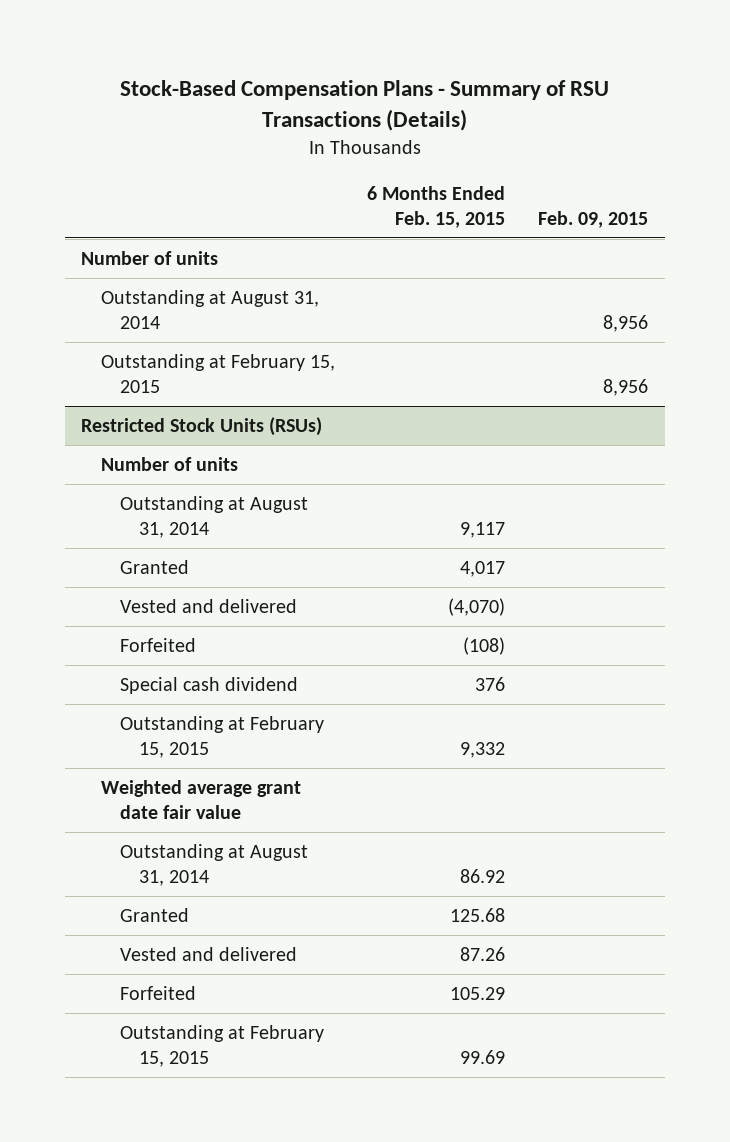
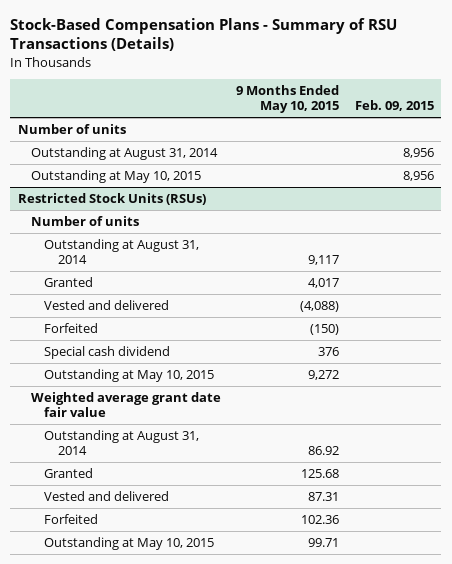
[367,185,506,228] 6 Months Ended Feb. 15, 2015 -> none
none -> [236,85,340,114] 9 Months Ended May 10, 2015
[100,353,335,393] Outstanding at February 15, 2015 -> [31,170,202,184] Outstanding at May 10, 2015
[119,715,324,758] Outstanding at February 15, 2015 -> [44,369,215,383] Outstanding at May 10, 2015
[119,1024,324,1067] Outstanding at February 15, 2015 -> [44,537,215,551] Outstanding at May 10, 2015

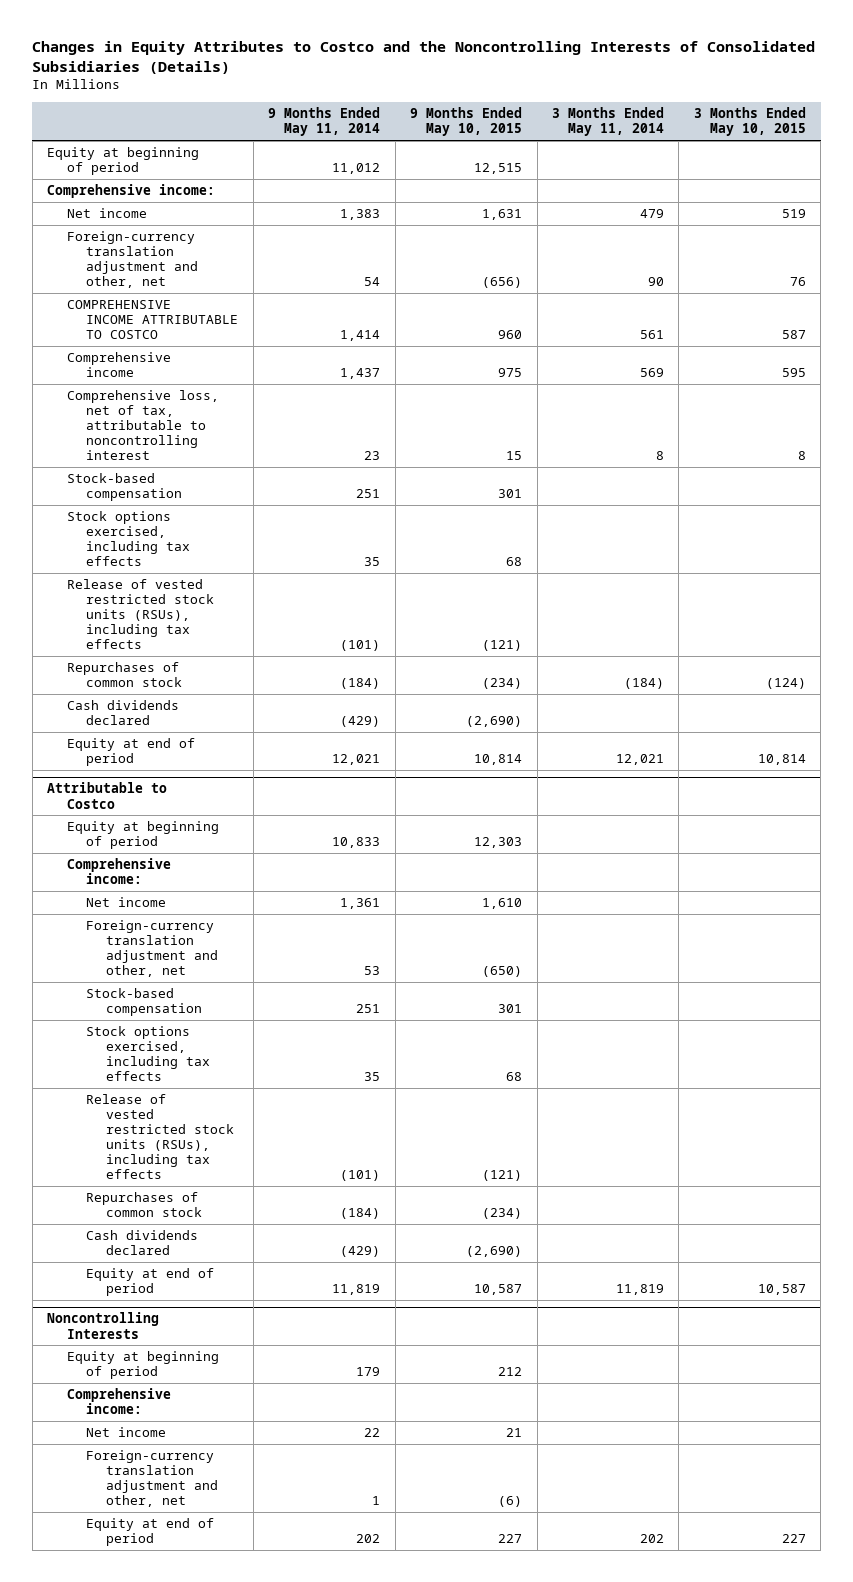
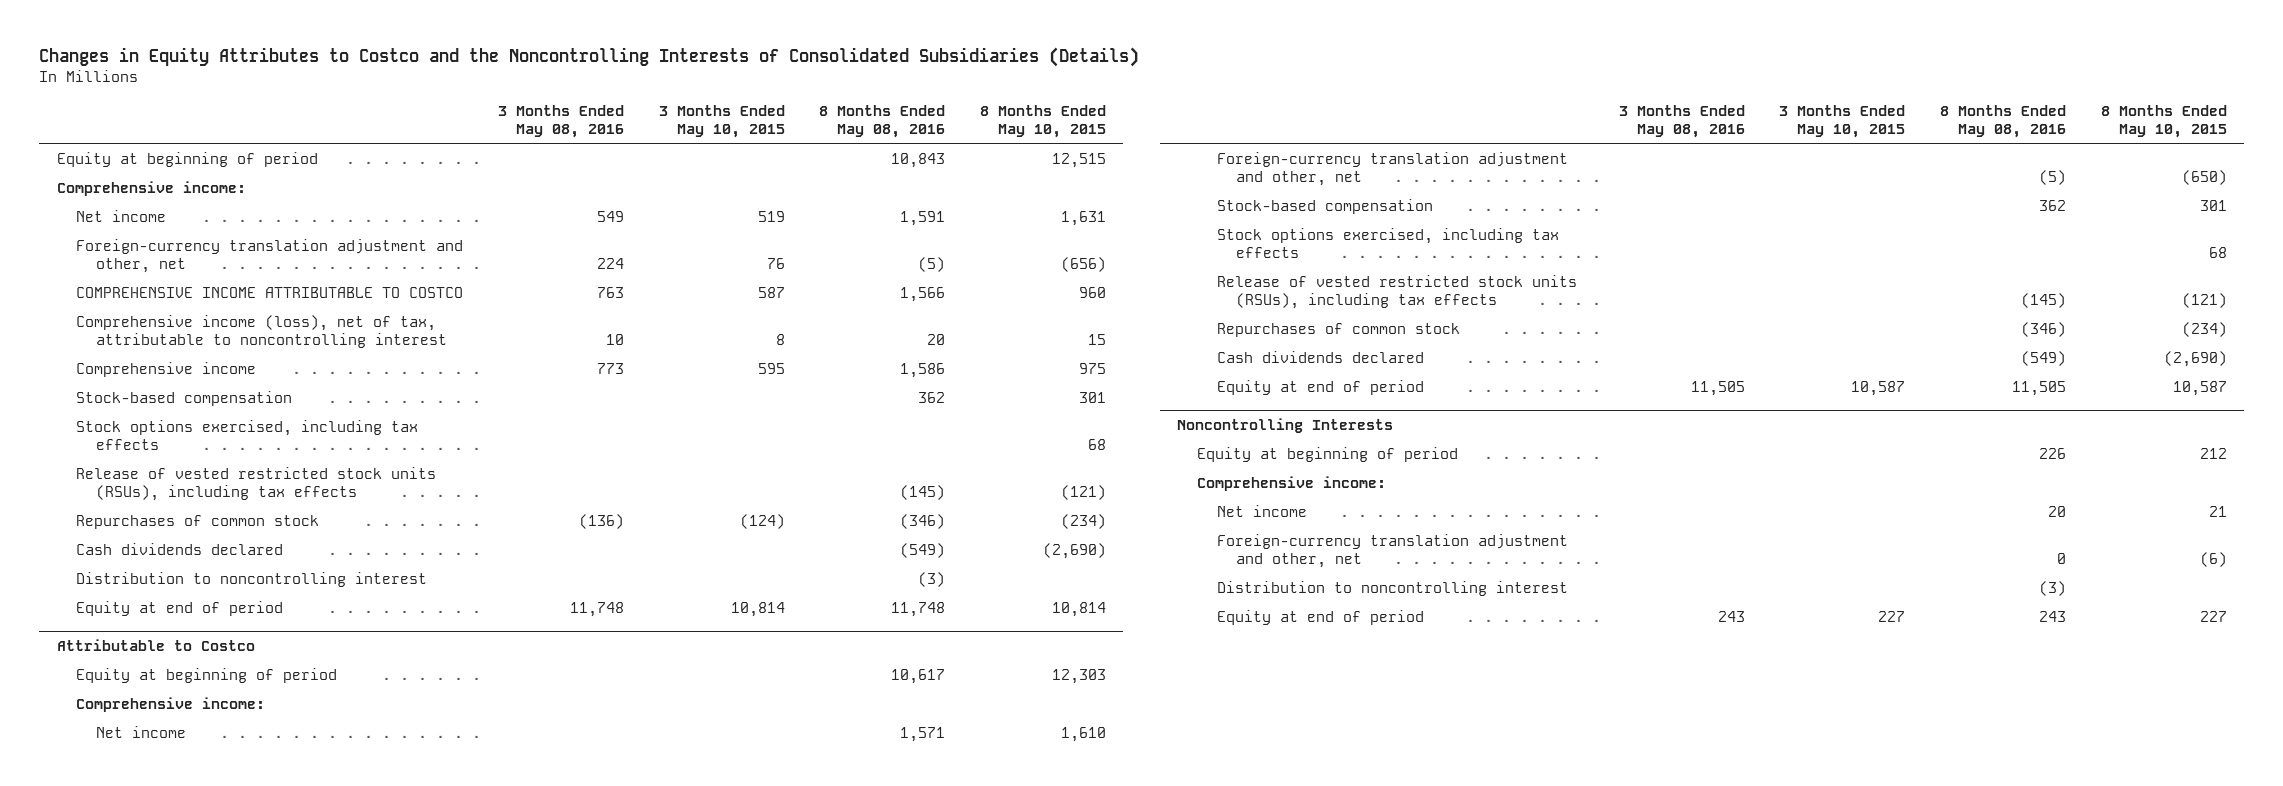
[268,107,381,137] 9 Months Ended May 11, 2014 -> none
[410,107,523,137] 9 Months Ended May 10, 2015 -> none
[551,107,664,137] 3 Months Ended May 11, 2014 -> none
none -> [497,104,624,138] 3 Months Ended May 08, 2016
none -> [819,104,946,138] 8 Months Ended May 08, 2016
none -> [980,104,1107,138] 8 Months Ended May 10, 2015
none -> [76,314,447,348] Comprehensive income (loss), net of tax, attributable to noncontrolling interest
[66,389,219,461] Comprehensive loss, net of tax, attributable to noncontrolling interest -> none
none -> [76,571,428,587] Distribution to noncontrolling interest
none -> [1216,580,1568,596] Distribution to noncontrolling interest

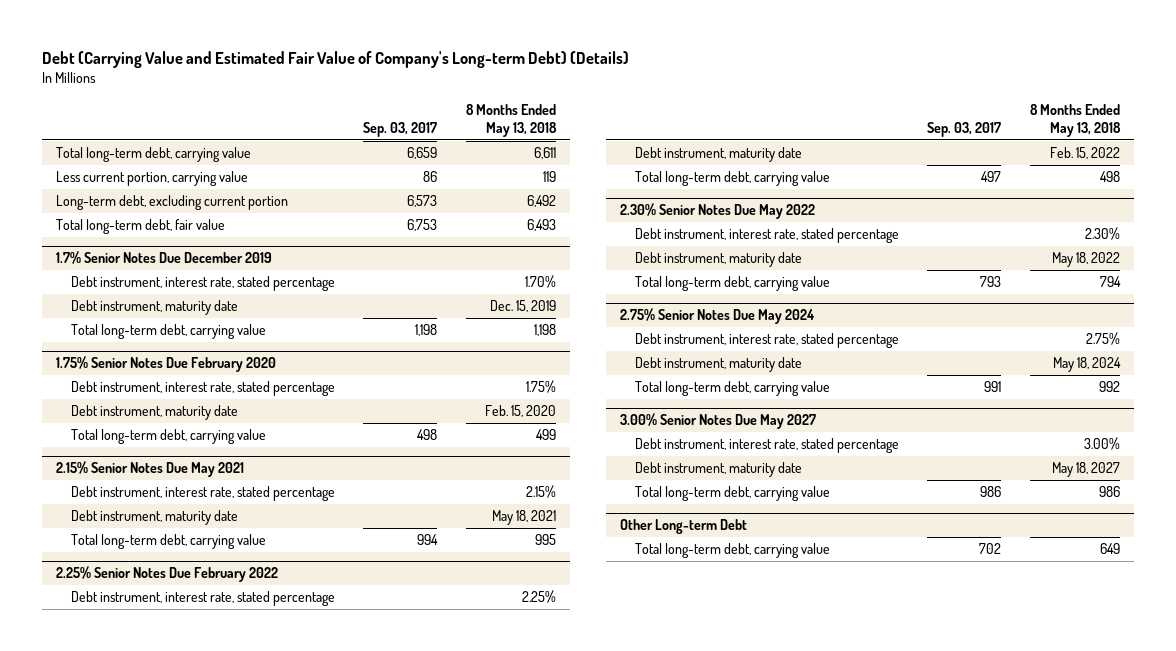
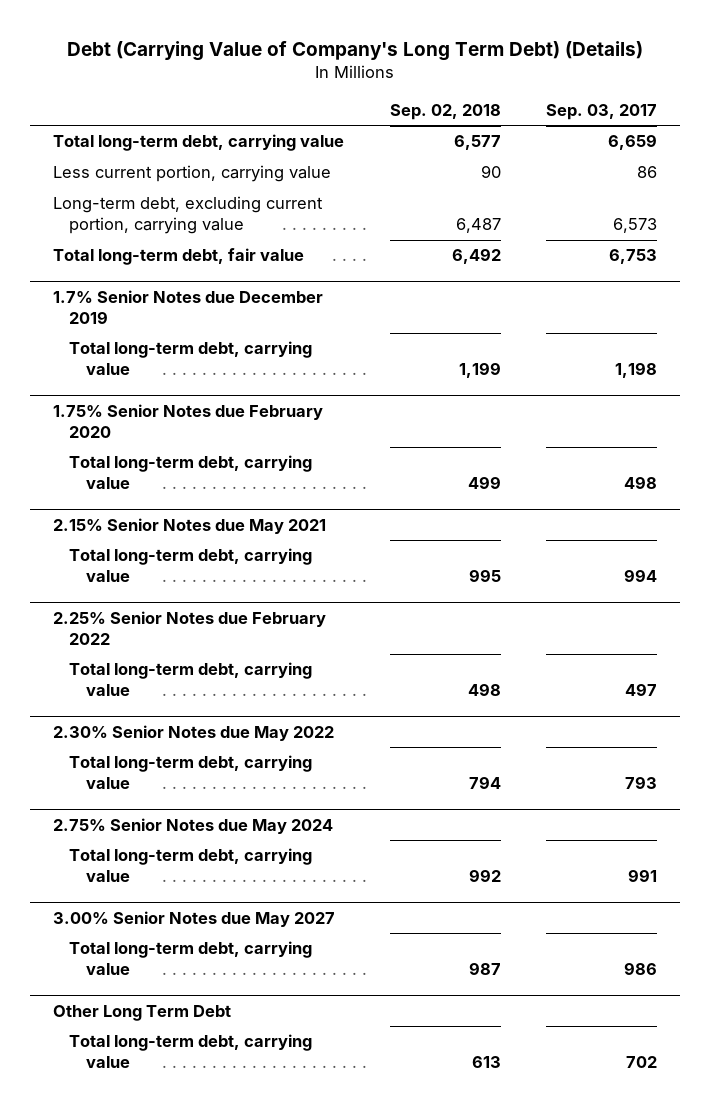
[41,50,629,68] Debt (Carrying Value and Estimated Fair Value of Company's Long-term Debt) (Details) -> [67,40,644,61] Debt (Carrying Value of Company's Long Term Debt) (Details)
[465,103,557,137] 8 Months Ended May 13, 2018 -> none
none -> [389,103,501,120] Sep. 02, 2018
[56,195,289,211] Long-term debt, excluding current portion -> [52,196,323,235] Long-term debt, excluding current portion, carrying value
[70,276,335,292] Debt instrument, interest rate, stated percentage -> none
[70,300,238,316] Debt instrument, maturity date -> none
[56,251,273,265] 1.7% Senior Notes Due December 2019 -> [52,289,323,324] 1.7% Senior Notes due December 2019
[70,381,335,397] Debt instrument, interest rate, stated percentage -> none
[70,405,238,421] Debt instrument, maturity date -> none
[56,356,277,373] 1.75% Senior Notes Due February 2020 -> [52,403,323,438] 1.75% Senior Notes due February 2020
[70,486,335,502] Debt instrument, interest rate, stated percentage -> none
[70,510,238,526] Debt instrument, maturity date -> none
[56,461,245,478] 2.15% Senior Notes Due May 2021 -> [52,517,326,534] 2.15% Senior Notes due May 2021
[70,591,335,607] Debt instrument, interest rate, stated percentage -> none
[634,147,802,163] Debt instrument, maturity date -> none
[56,566,279,583] 2.25% Senior Notes Due February 2022 -> [52,610,326,645] 2.25% Senior Notes due February 2022
[634,228,899,244] Debt instrument, interest rate, stated percentage -> none
[634,252,802,268] Debt instrument, maturity date -> none
[620,203,816,220] 2.30% Senior Notes Due May 2022 -> [52,724,334,741] 2.30% Senior Notes due May 2022
[634,333,899,349] Debt instrument, interest rate, stated percentage -> none
[634,357,802,373] Debt instrument, maturity date -> none
[620,308,816,325] 2.75% Senior Notes Due May 2024 -> [52,817,333,834] 2.75% Senior Notes due May 2024
[634,438,899,454] Debt instrument, interest rate, stated percentage -> none
[634,462,802,478] Debt instrument, maturity date -> none
[620,413,817,430] 3.00% Senior Notes Due May 2027 -> [52,910,335,927] 3.00% Senior Notes due May 2027
[620,519,748,535] Other Long-term Debt -> [52,1004,231,1021] Other Long Term Debt

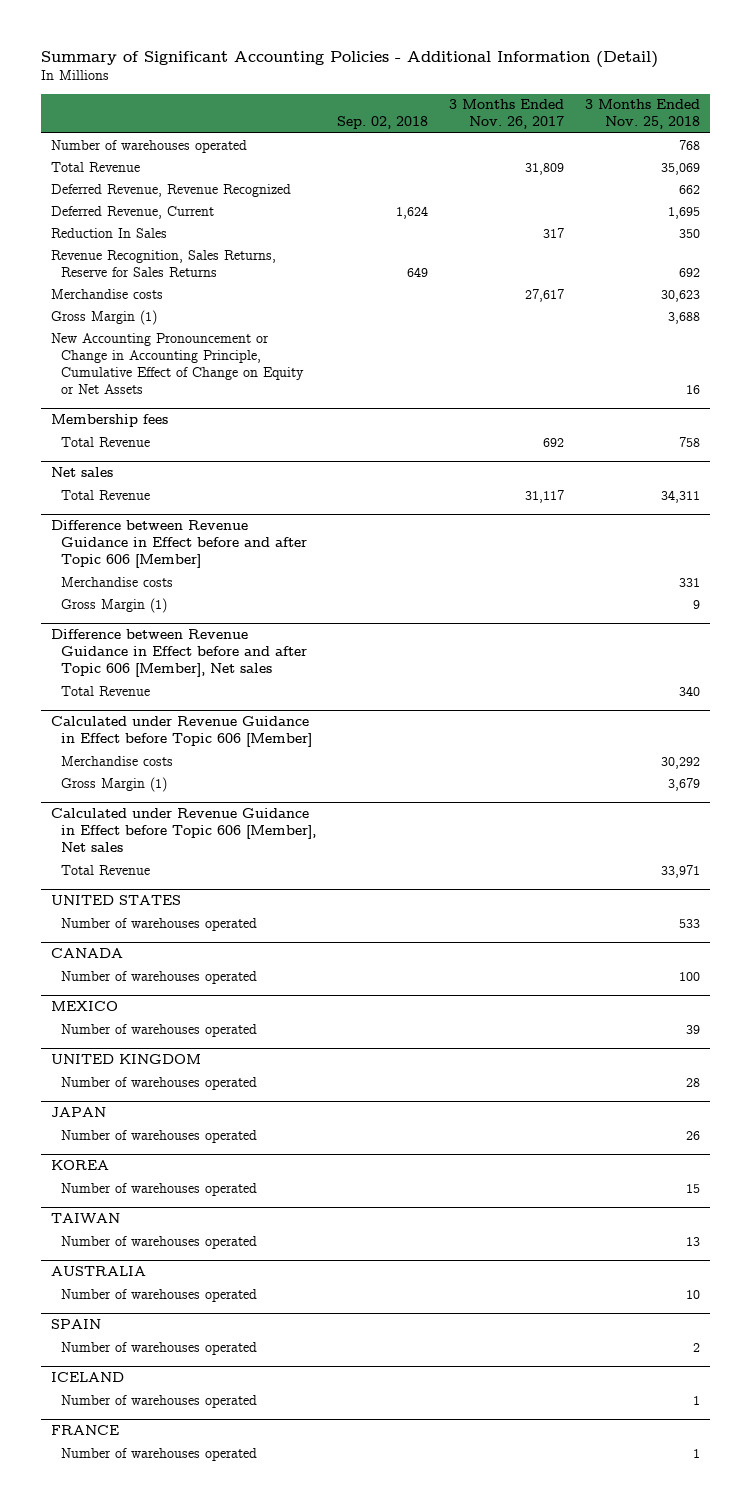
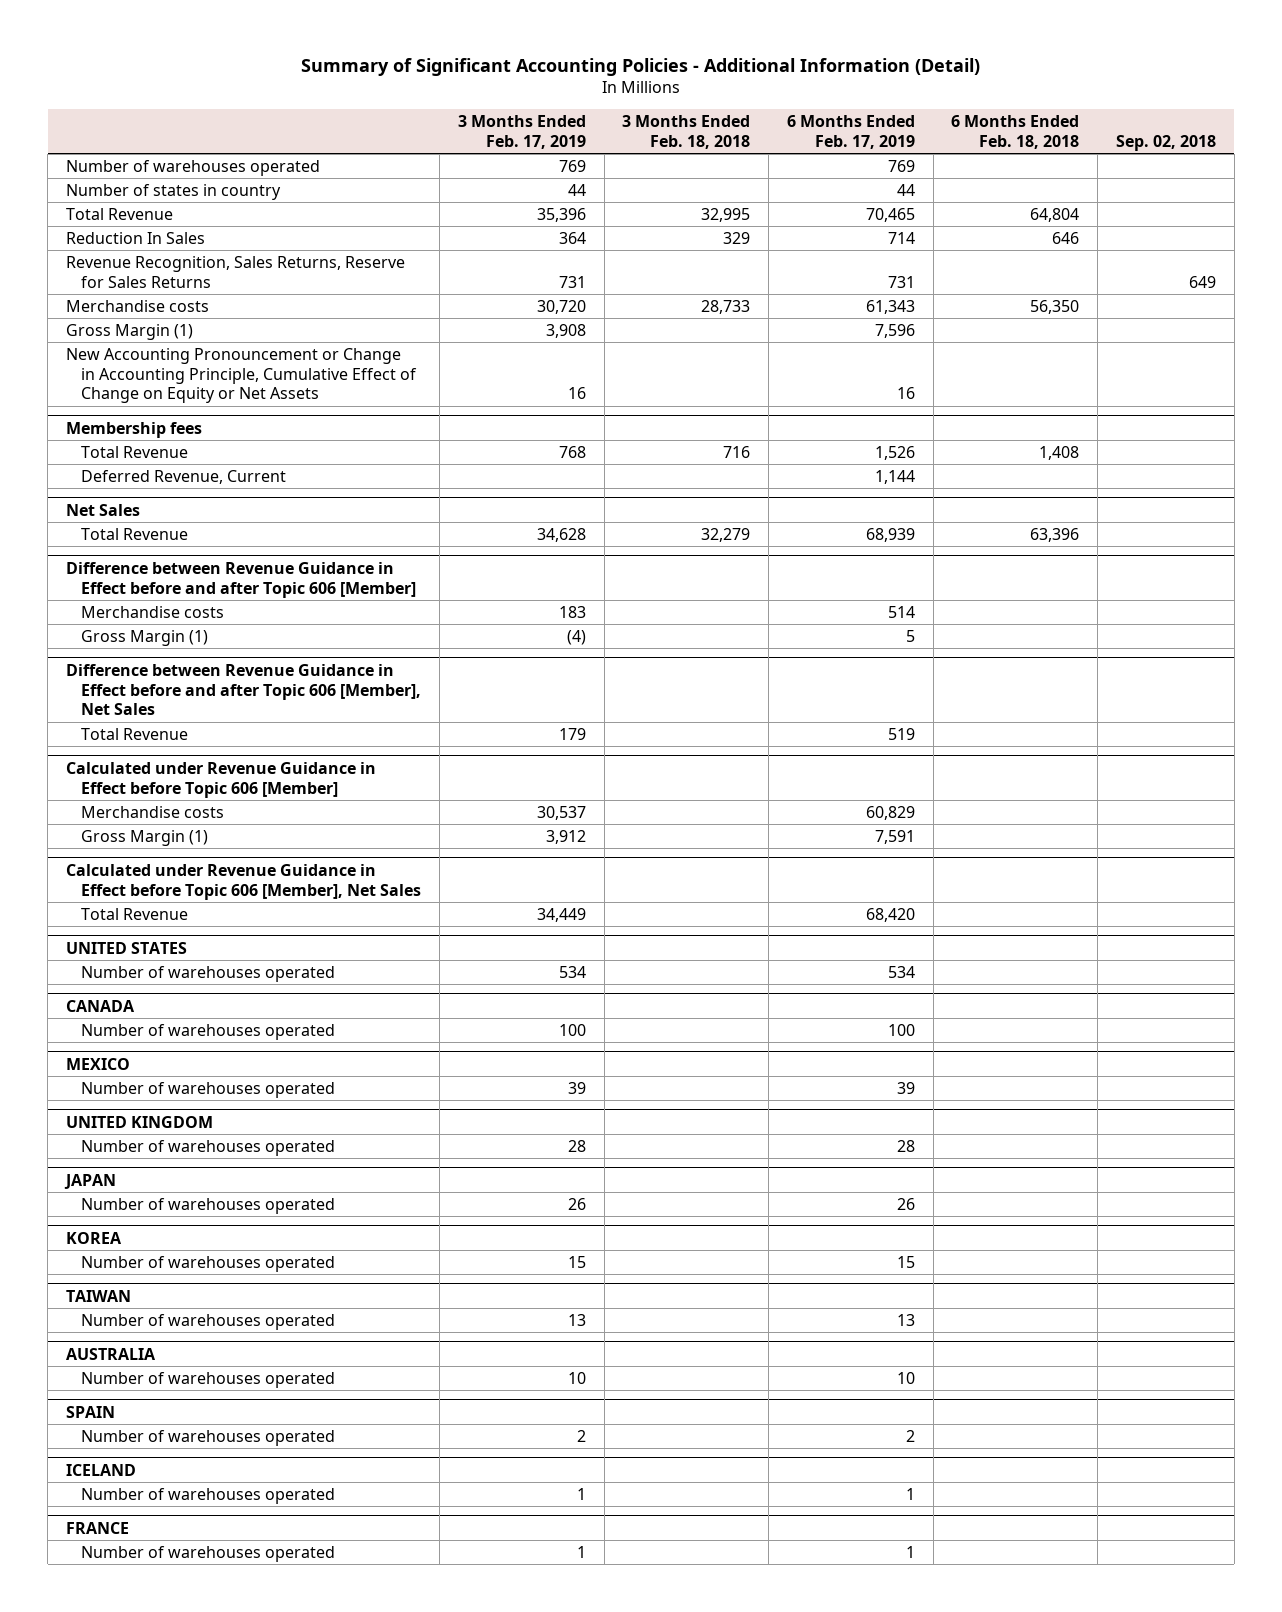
[449,99,565,130] 3 Months Ended Nov. 26, 2017 -> none
[585,99,701,130] 3 Months Ended Nov. 25, 2018 -> none
none -> [457,114,586,149] 3 Months Ended Feb. 17, 2019
none -> [622,114,751,149] 3 Months Ended Feb. 18, 2018
none -> [786,114,915,149] 6 Months Ended Feb. 17, 2019
none -> [951,114,1080,149] 6 Months Ended Feb. 18, 2018
none -> [65,183,281,200] Number of states in country
[51,183,292,197] Deferred Revenue, Revenue Recognized -> none
[51,205,215,219] Deferred Revenue, Current -> none
none -> [81,469,287,484] Deferred Revenue, Current
[51,467,114,478] Net sales -> [65,503,140,516] Net Sales
[51,629,308,678] Difference between Revenue Guidance in Effect before and after Topic 606 [Member], Net sales -> [65,663,422,716] Difference between Revenue Guidance in Effect before and after Topic 606 [Member], Net Sales
[51,808,317,853] Calculated under Revenue Guidance in Effect before Topic 606 [Member], Net sales -> [65,863,422,900] Calculated under Revenue Guidance in Effect before Topic 606 [Member], Net Sales

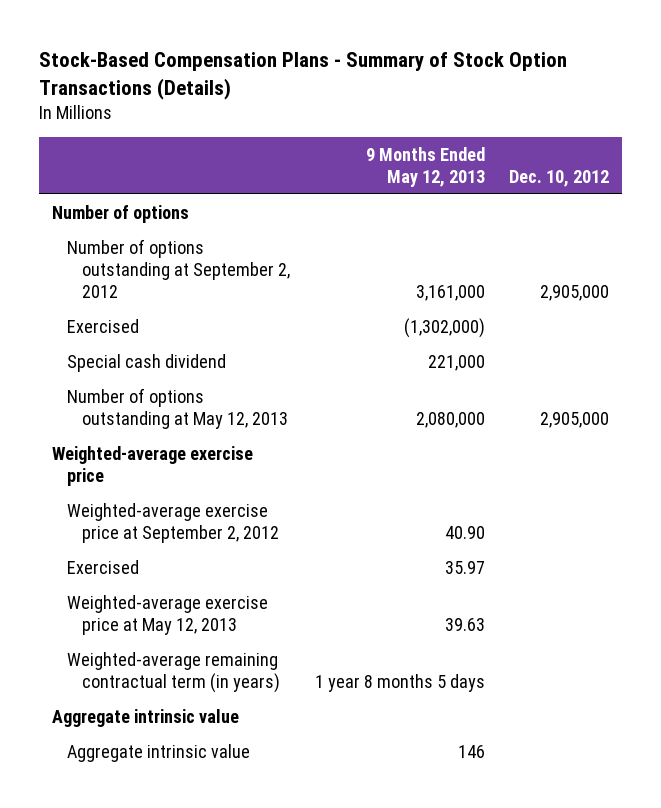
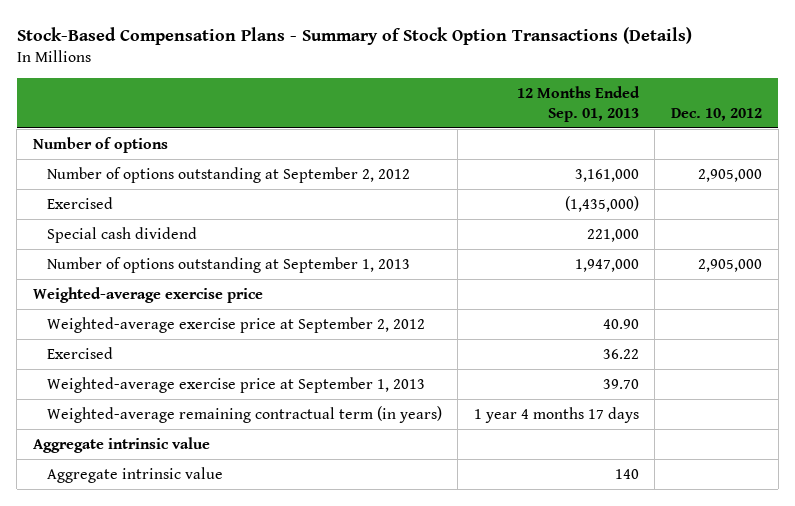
[365,146,485,187] 9 Months Ended May 12, 2013 -> none
none -> [516,86,640,122] 12 Months Ended Sep. 01, 2013
[66,387,288,429] Number of options outstanding at May 12, 2013 -> [46,257,410,274] Number of options outstanding at September 1, 2013
[66,594,268,635] Weighted-average exercise price at May 12, 2013 -> [46,377,425,394] Weighted-average exercise price at September 1, 2013

